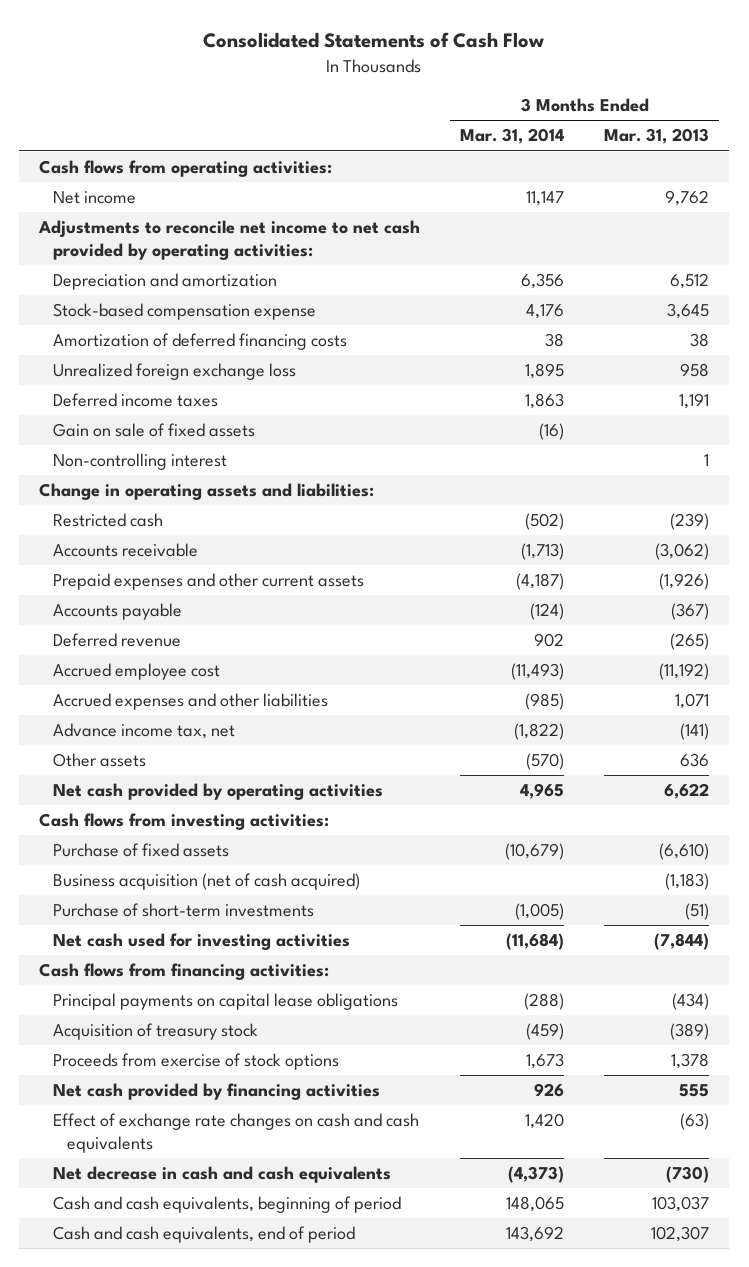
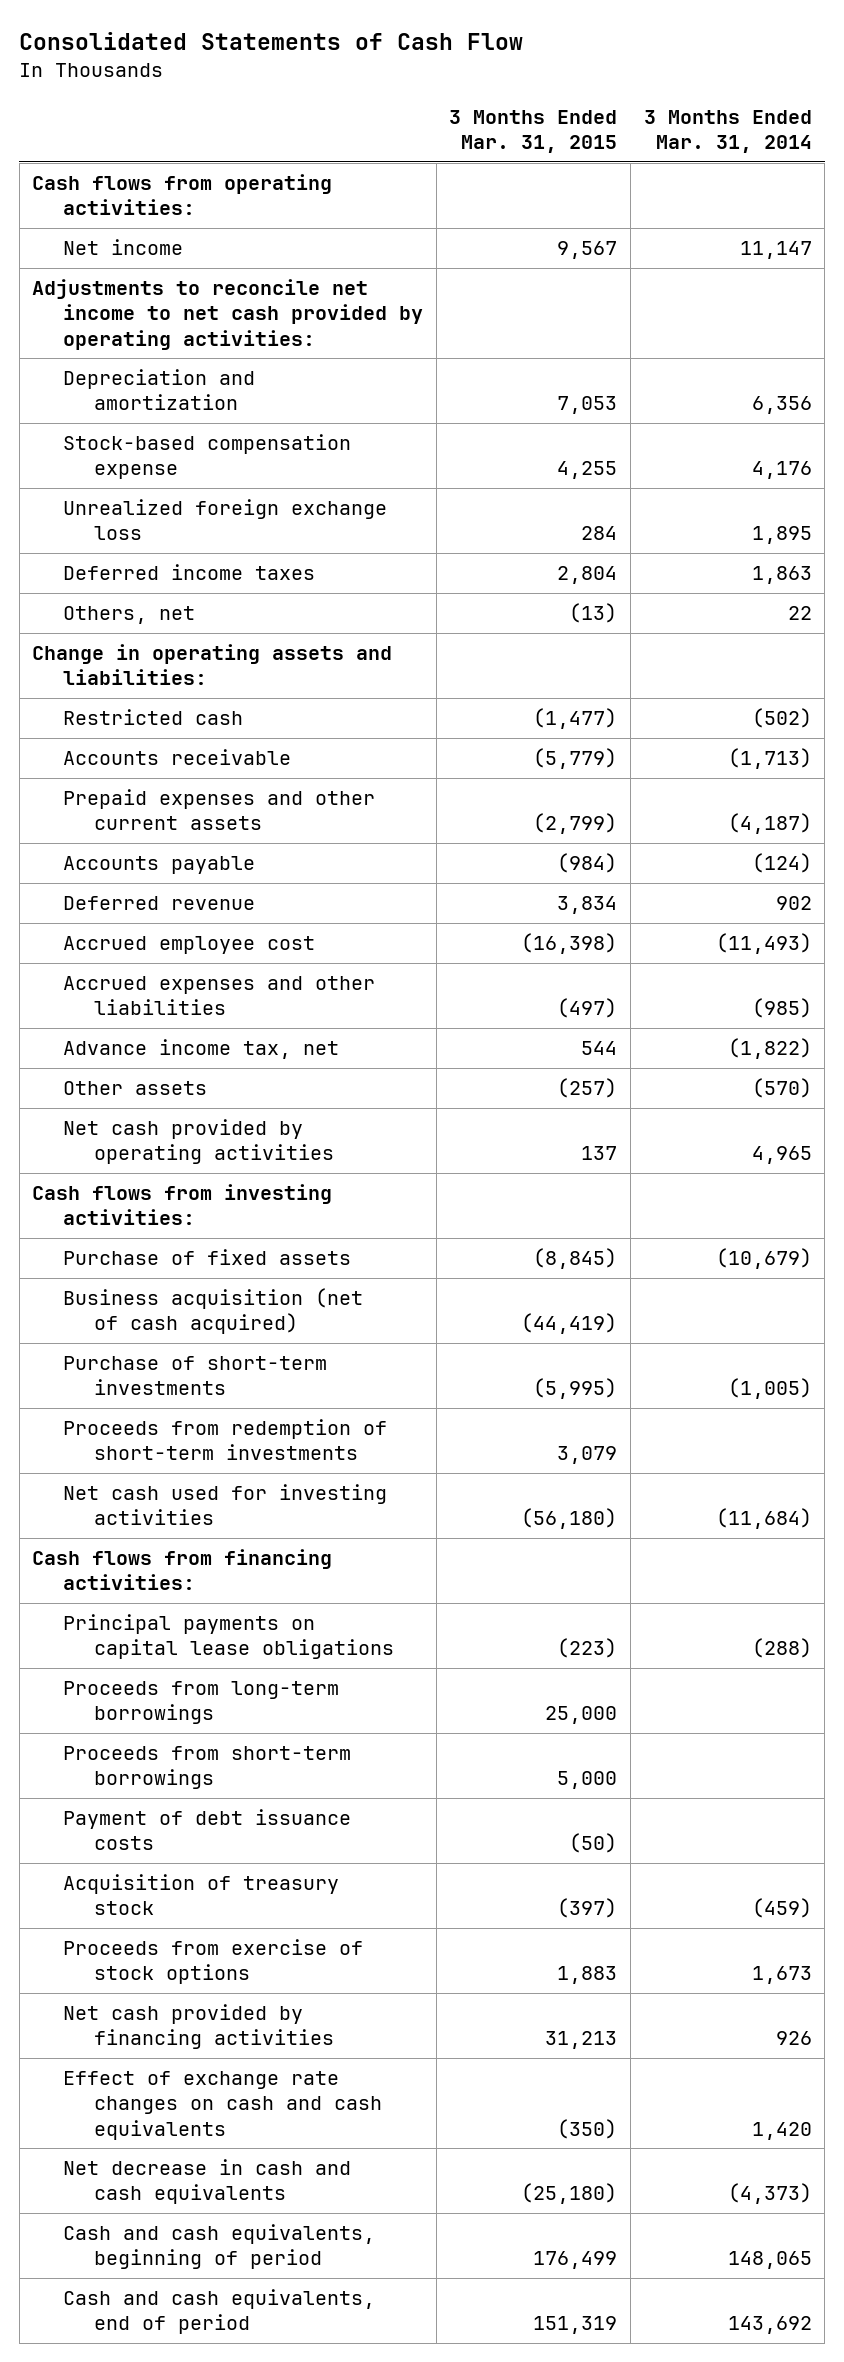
[604,128,710,145] Mar. 31, 2013 -> none
none -> [449,110,618,154] 3 Months Ended Mar. 31, 2015
[53,333,348,351] Amortization of deferred financing costs -> none
[53,423,256,438] Gain on sale of fixed assets -> none
[53,453,228,471] Non-controlling interest -> none
none -> [62,606,195,625] Others, net
none -> [62,1419,387,1461] Proceeds from redemption of short-term investments
none -> [62,1681,339,1725] Proceeds from long-term borrowings
none -> [62,1746,351,1790] Proceeds from short-term borrowings
none -> [62,1809,351,1851] Payment of debt issuance costs

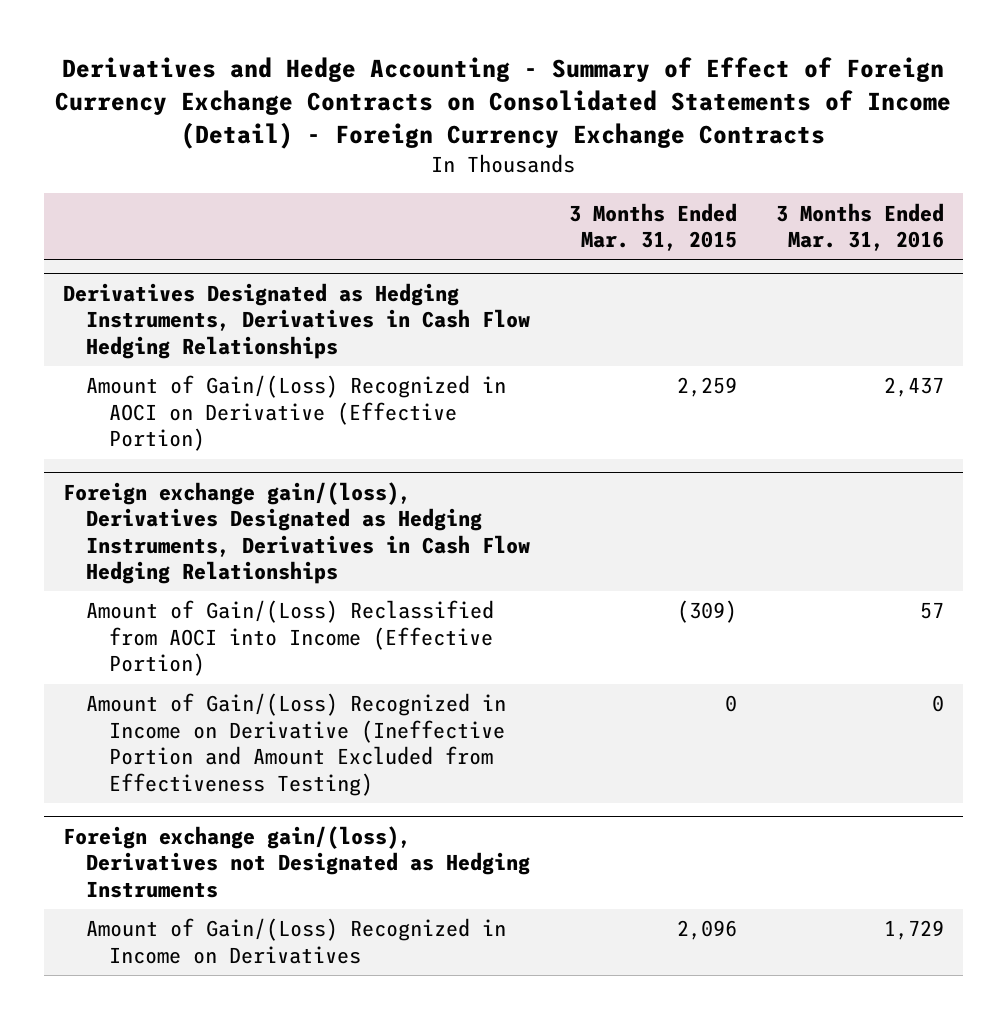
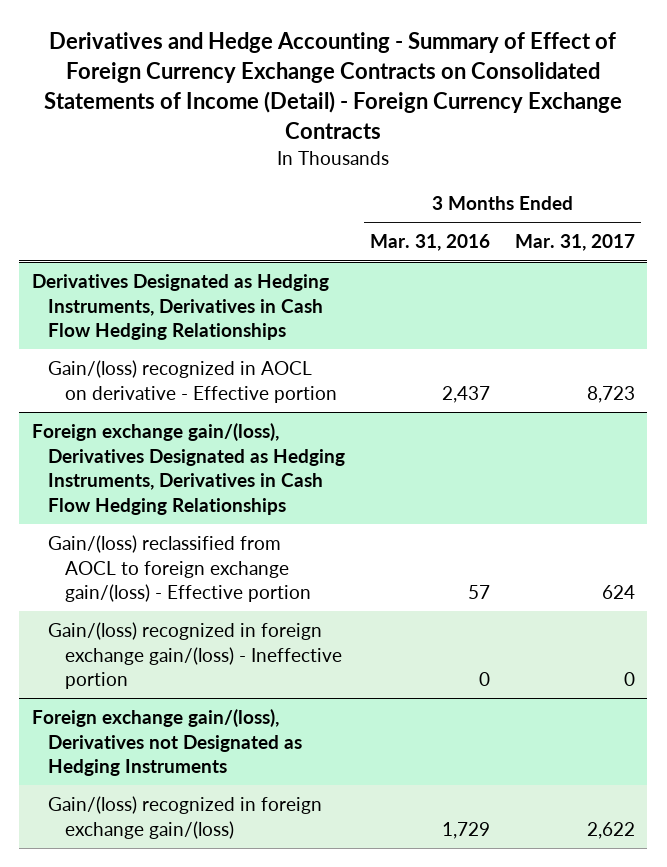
[569,202,738,252] 3 Months Ended Mar. 31, 2015 -> none
none -> [515,234,636,252] Mar. 31, 2017
[86,375,507,452] Amount of Gain/(Loss) Recognized in AOCI on Derivative (Effective Portion) -> [48,360,337,403] Gain/(loss) recognized in AOCL on derivative - Effective portion
[86,600,495,677] Amount of Gain/(Loss) Reclassified from AOCI into Income (Effective Portion) -> [48,535,311,603] Gain/(loss) reclassified from AOCL to foreign exchange gain/(loss) - Effective portion
[86,693,507,796] Amount of Gain/(Loss) Recognized in Income on Derivative (Ineffective Portion and Amount Excluded from Effectiveness Testing) -> [48,622,342,690] Gain/(loss) recognized in foreign exchange gain/(loss) - Ineffective portion
[86,918,507,964] Amount of Gain/(Loss) Recognized in Income on Derivatives -> [48,796,323,839] Gain/(loss) recognized in foreign exchange gain/(loss)

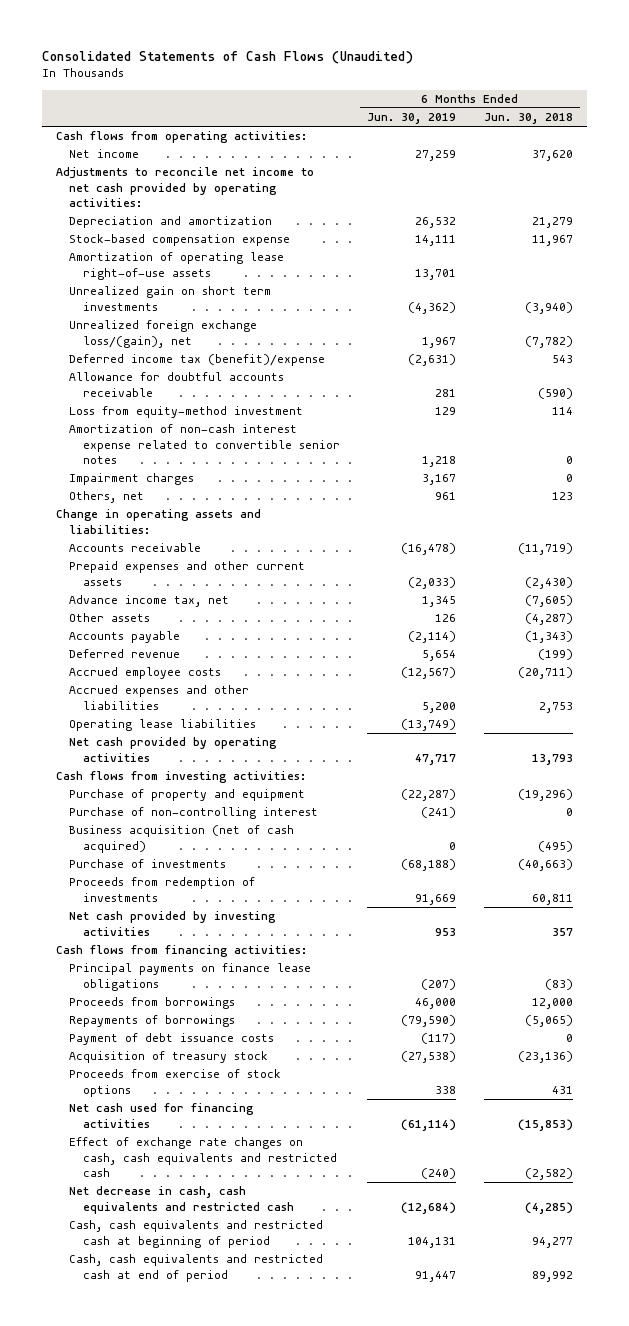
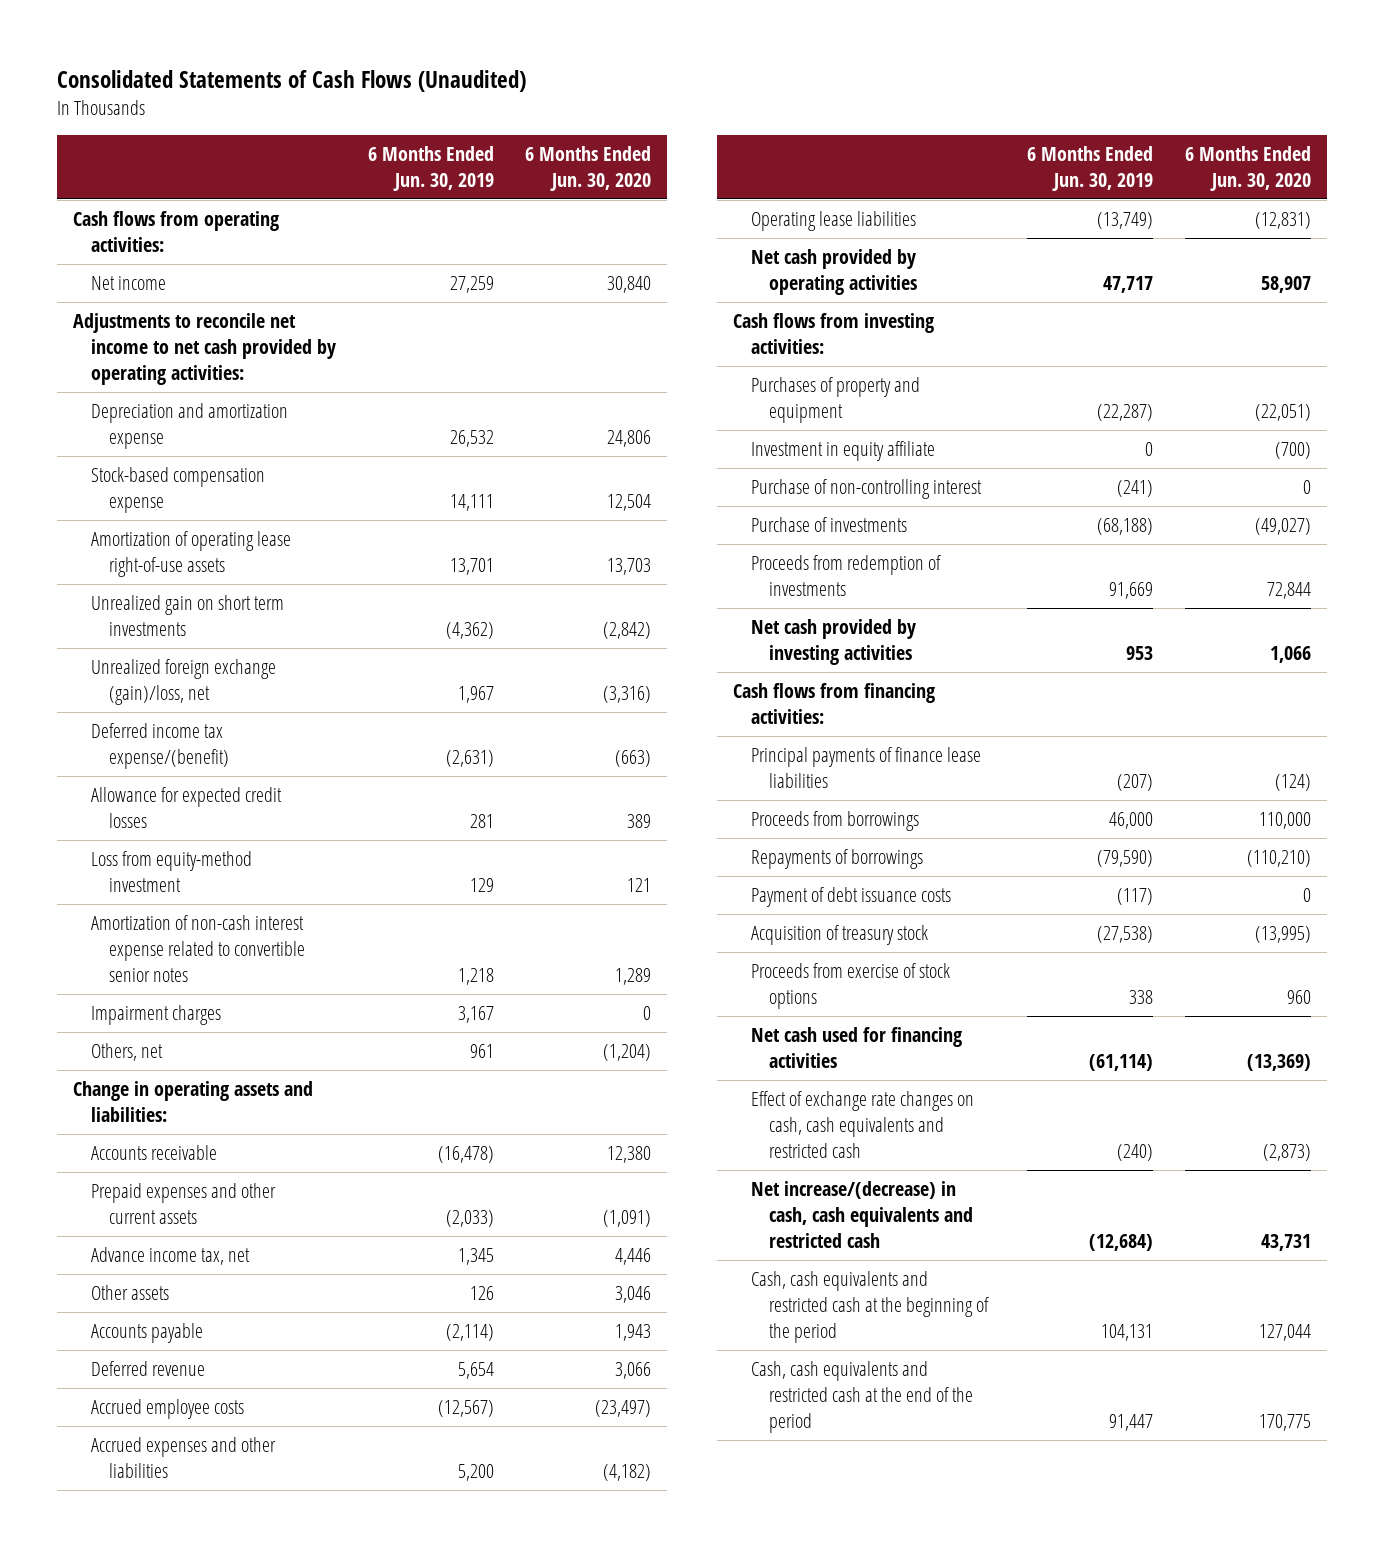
[484,113,574,125] Jun. 30, 2018 -> none
none -> [525,146,652,191] 6 Months Ended Jun. 30, 2020
[69,216,273,229] Depreciation and amortization -> [91,403,289,449] Depreciation and amortization expense
[69,320,258,348] Unrealized foreign exchange loss/(gain), net -> [91,659,277,705] Unrealized foreign exchange (gain)/loss, net
[69,354,326,367] Deferred income tax (benefit)/expense -> [91,723,230,769] Deferred income tax expense/(benefit)
[69,372,285,397] Allowance for doubtful accounts receivable -> [91,787,283,828] Allowance for expected credit losses
[69,789,306,802] Purchase of property and equipment -> [750,377,920,423] Purchases of property and equipment
none -> [750,441,935,462] Investment in equity affiliate
[69,825,295,853] Business acquisition (net of cash acquired) -> none
[69,963,312,991] Principal payments on finance lease obligations -> [750,747,981,788] Principal payments of finance lease liabilities
[69,1186,294,1214] Net decrease in cash, cash equivalents and restricted cash -> [750,1181,973,1248] Net increase/(decrease) in cash, cash equivalents and restricted cash
[69,1220,324,1248] Cash, cash equivalents and restricted cash at beginning of period -> [750,1271,989,1343] Cash, cash equivalents and restricted cash at the beginning of the period
[69,1254,324,1282] Cash, cash equivalents and restricted cash at end of period -> [750,1361,973,1433] Cash, cash equivalents and restricted cash at the end of the period

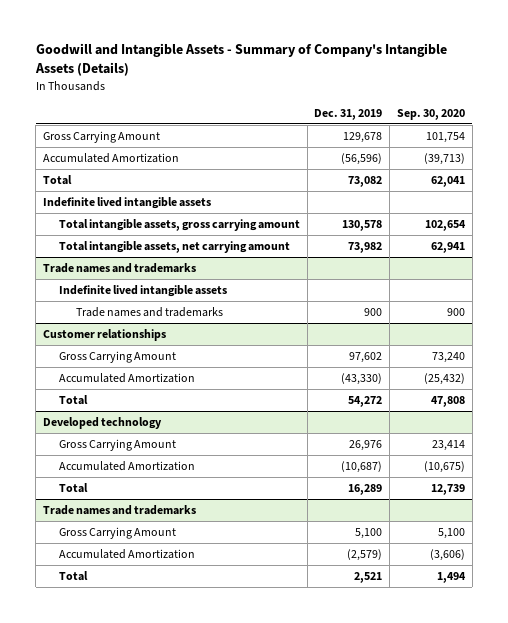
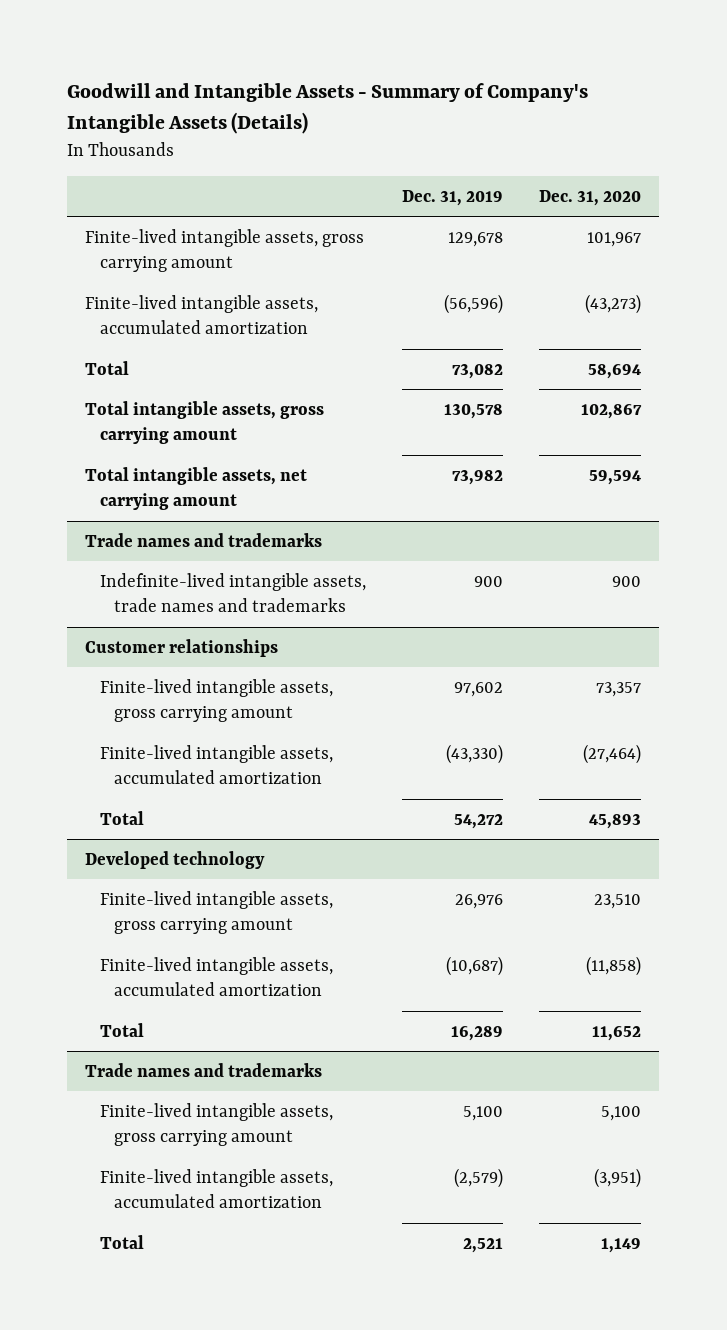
[396,108,465,120] Sep. 30, 2020 -> none
none -> [539,190,642,207] Dec. 31, 2020
[42,131,160,144] Gross Carrying Amount -> [85,228,365,273] Finite-lived intangible assets, gross carrying amount
[42,153,179,164] Accumulated Amortization -> [85,294,319,335] Finite-lived intangible assets, accumulated amortization
[42,197,211,210] Indefinite lived intangible assets -> none
[59,285,228,298] Indefinite lived intangible assets -> none
[75,307,223,318] Trade names and trademarks -> [99,572,366,613] Indefinite-lived intangible assets, trade names and trademarks
[59,351,177,364] Gross Carrying Amount -> [99,678,333,723] Finite-lived intangible assets, gross carrying amount
[59,373,196,384] Accumulated Amortization -> [99,744,333,785] Finite-lived intangible assets, accumulated amortization
[59,439,177,452] Gross Carrying Amount -> [99,890,333,935] Finite-lived intangible assets, gross carrying amount
[59,461,196,472] Accumulated Amortization -> [99,956,333,997] Finite-lived intangible assets, accumulated amortization
[59,527,177,540] Gross Carrying Amount -> [99,1102,333,1147] Finite-lived intangible assets, gross carrying amount
[59,549,196,560] Accumulated Amortization -> [99,1168,333,1209] Finite-lived intangible assets, accumulated amortization

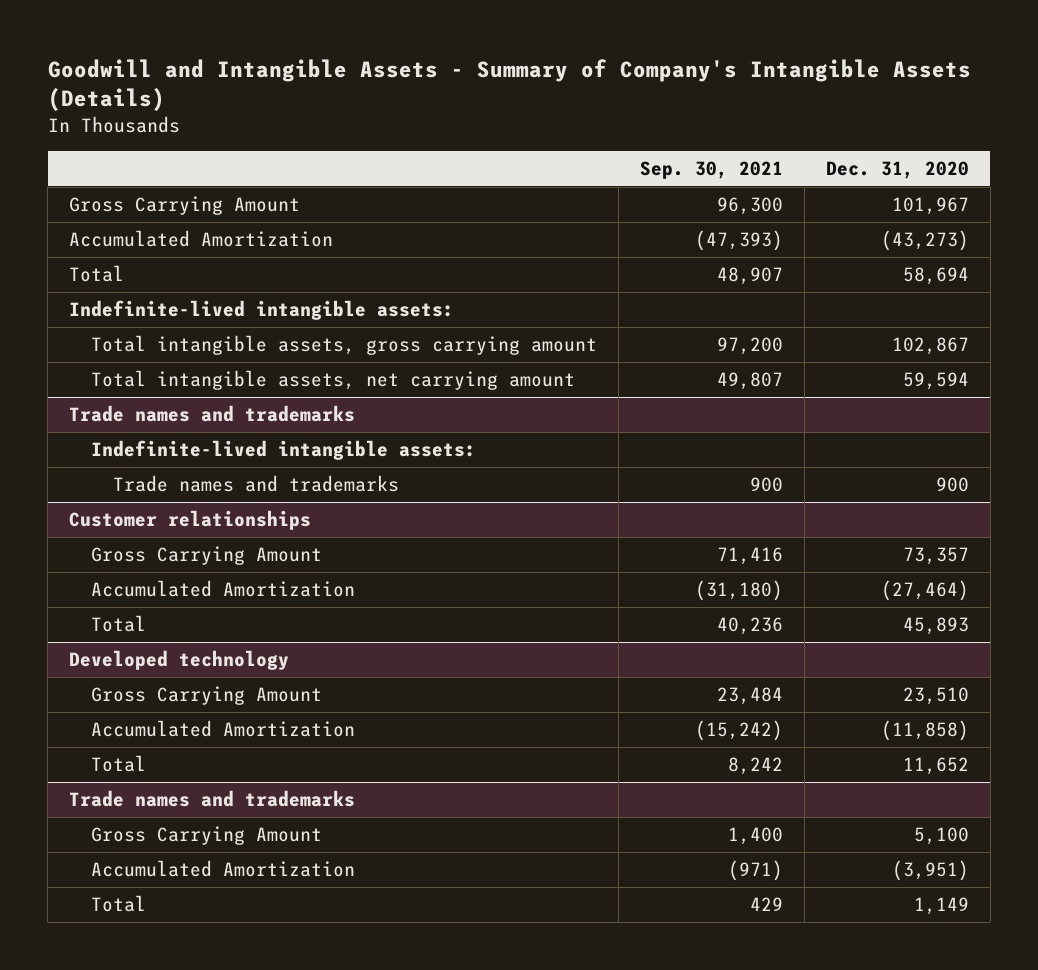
[402,190,504,207] Dec. 31, 2019 -> none
none -> [640,161,784,180] Sep. 30, 2021
[85,228,365,273] Finite-lived intangible assets, gross carrying amount -> [68,196,300,216] Gross Carrying Amount
[85,294,319,335] Finite-lived intangible assets, accumulated amortization -> [68,230,333,248] Accumulated Amortization
none -> [68,300,454,321] Indefinite-lived intangible assets:
none -> [91,440,477,461] Indefinite-lived intangible assets:
[99,572,366,613] Indefinite-lived intangible assets, trade names and trademarks -> [113,475,400,493] Trade names and trademarks
[99,678,333,723] Finite-lived intangible assets, gross carrying amount -> [91,546,323,566] Gross Carrying Amount
[99,744,333,785] Finite-lived intangible assets, accumulated amortization -> [91,580,356,598] Accumulated Amortization
[99,890,333,935] Finite-lived intangible assets, gross carrying amount -> [91,686,323,706] Gross Carrying Amount
[99,956,333,997] Finite-lived intangible assets, accumulated amortization -> [91,720,356,738] Accumulated Amortization
[99,1102,333,1147] Finite-lived intangible assets, gross carrying amount -> [91,826,323,846] Gross Carrying Amount
[99,1168,333,1209] Finite-lived intangible assets, accumulated amortization -> [91,860,356,878] Accumulated Amortization

